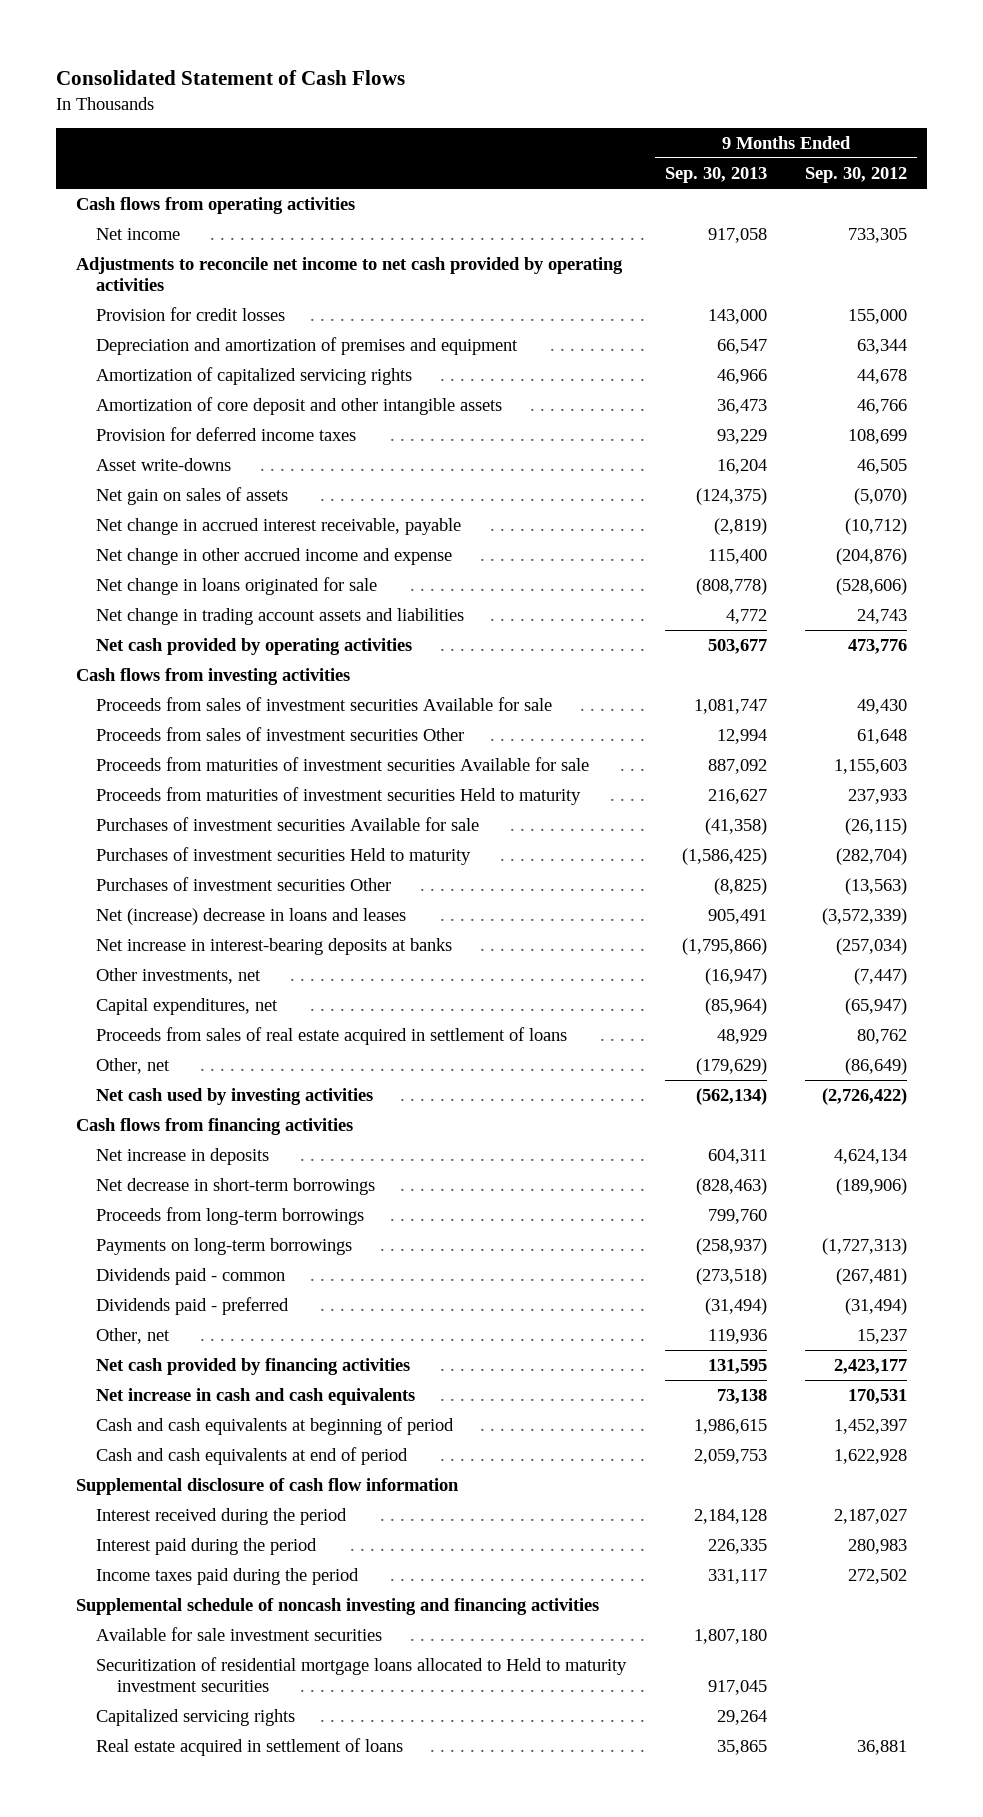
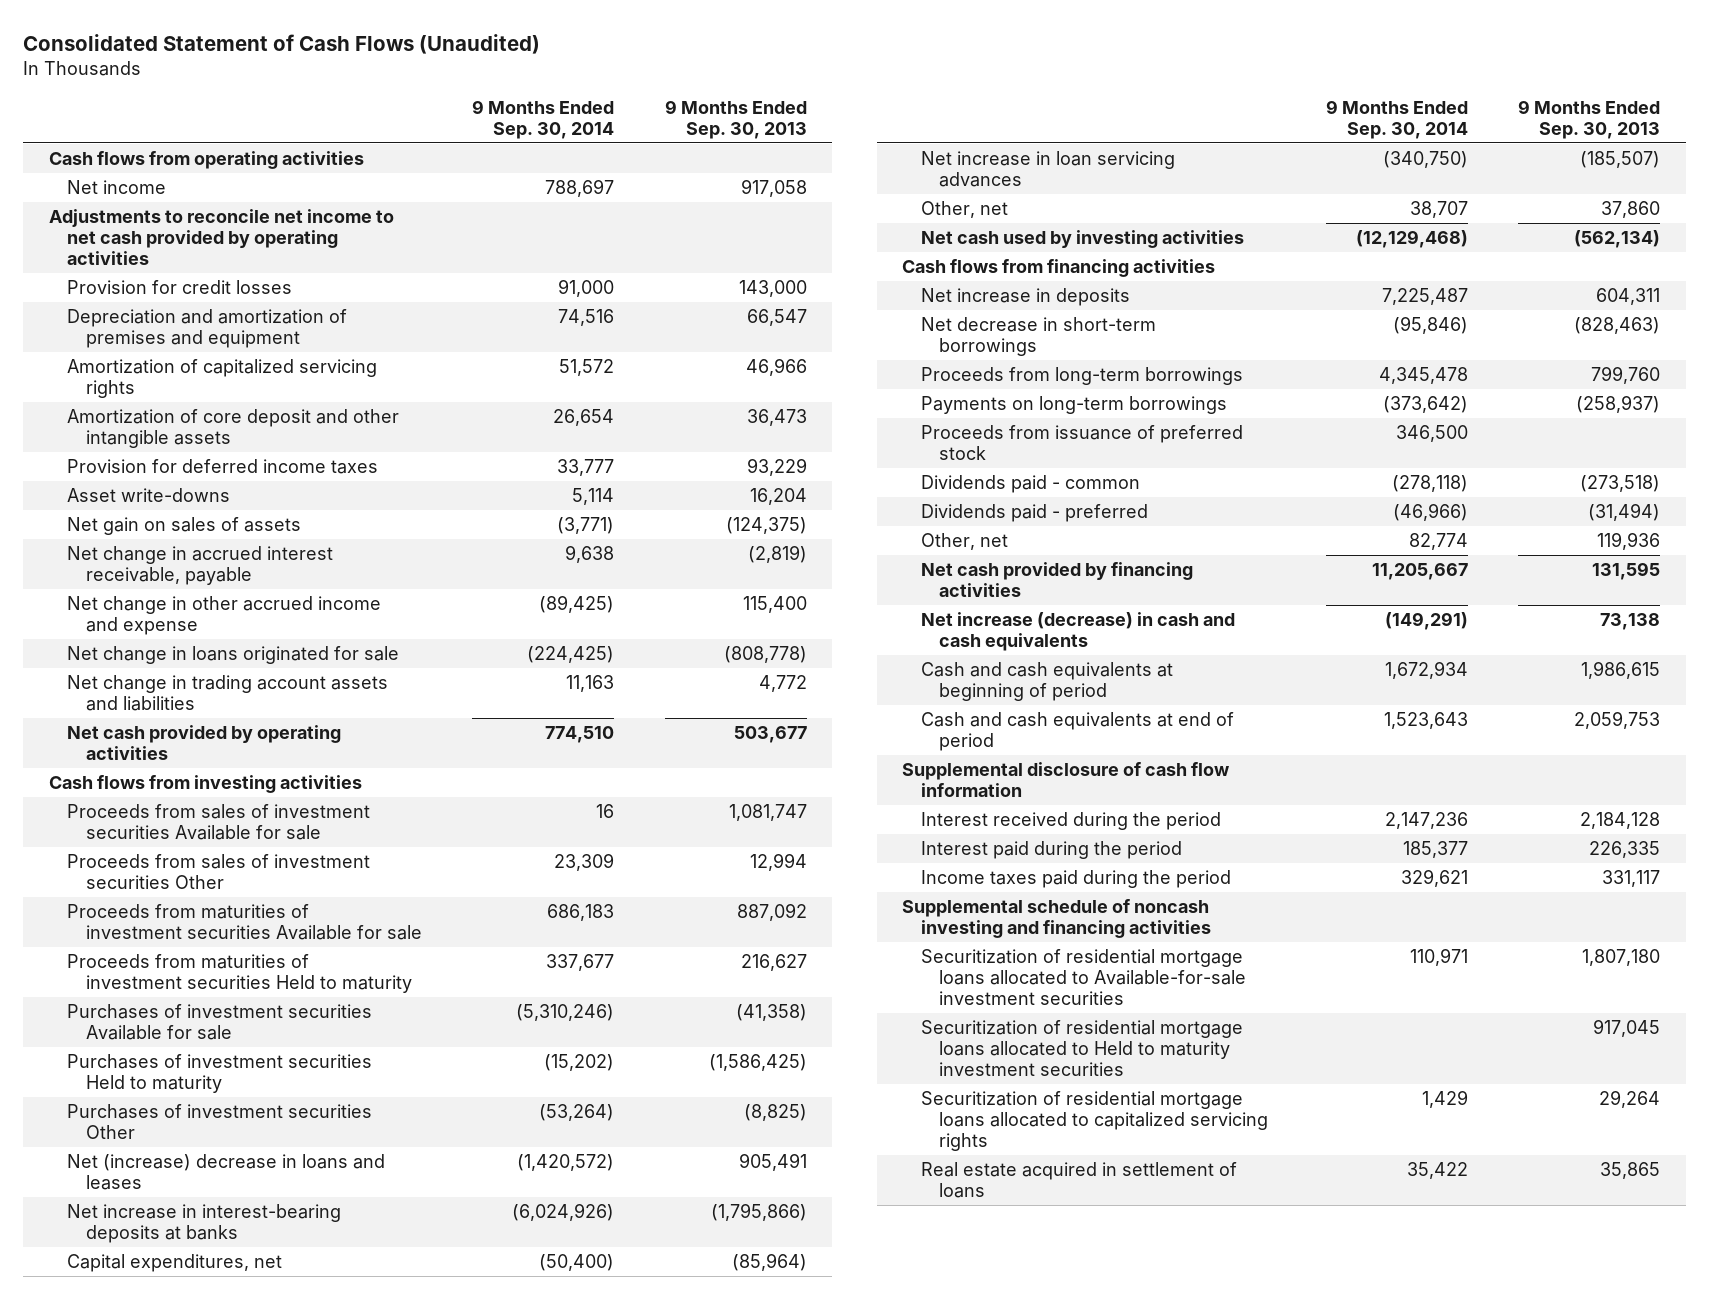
[56,69,406,85] Consolidated Statement of Cash Flows -> [23,34,541,55] Consolidated Statement of Cash Flows (Unaudited)
[805,166,908,183] Sep. 30, 2012 -> none
none -> [472,99,615,139] 9 Months Ended Sep. 30, 2014
[96,968,262,985] Other investments, net -> none
[96,1027,568,1046] Proceeds from sales of real estate acquired in settlement of loans -> none
none -> [920,150,1175,187] Net increase in loan servicing advances
[695,1058,767,1076] (179,629) -> [1601,200,1661,218] 37,860
none -> [920,424,1243,460] Proceeds from issuance of preferred stock
[96,1388,416,1406] Net increase in cash and cash equivalents -> [920,611,1235,651] Net increase (decrease) in cash and cash equivalents
[96,1627,383,1642] Available for sale investment securities -> [920,948,1247,1005] Securitization of residential mortgage loans allocated to Available-for-sale investment securities
[96,1709,296,1727] Capitalized servicing rights -> [920,1090,1269,1151] Securitization of residential mortgage loans allocated to capitalized servicing rights

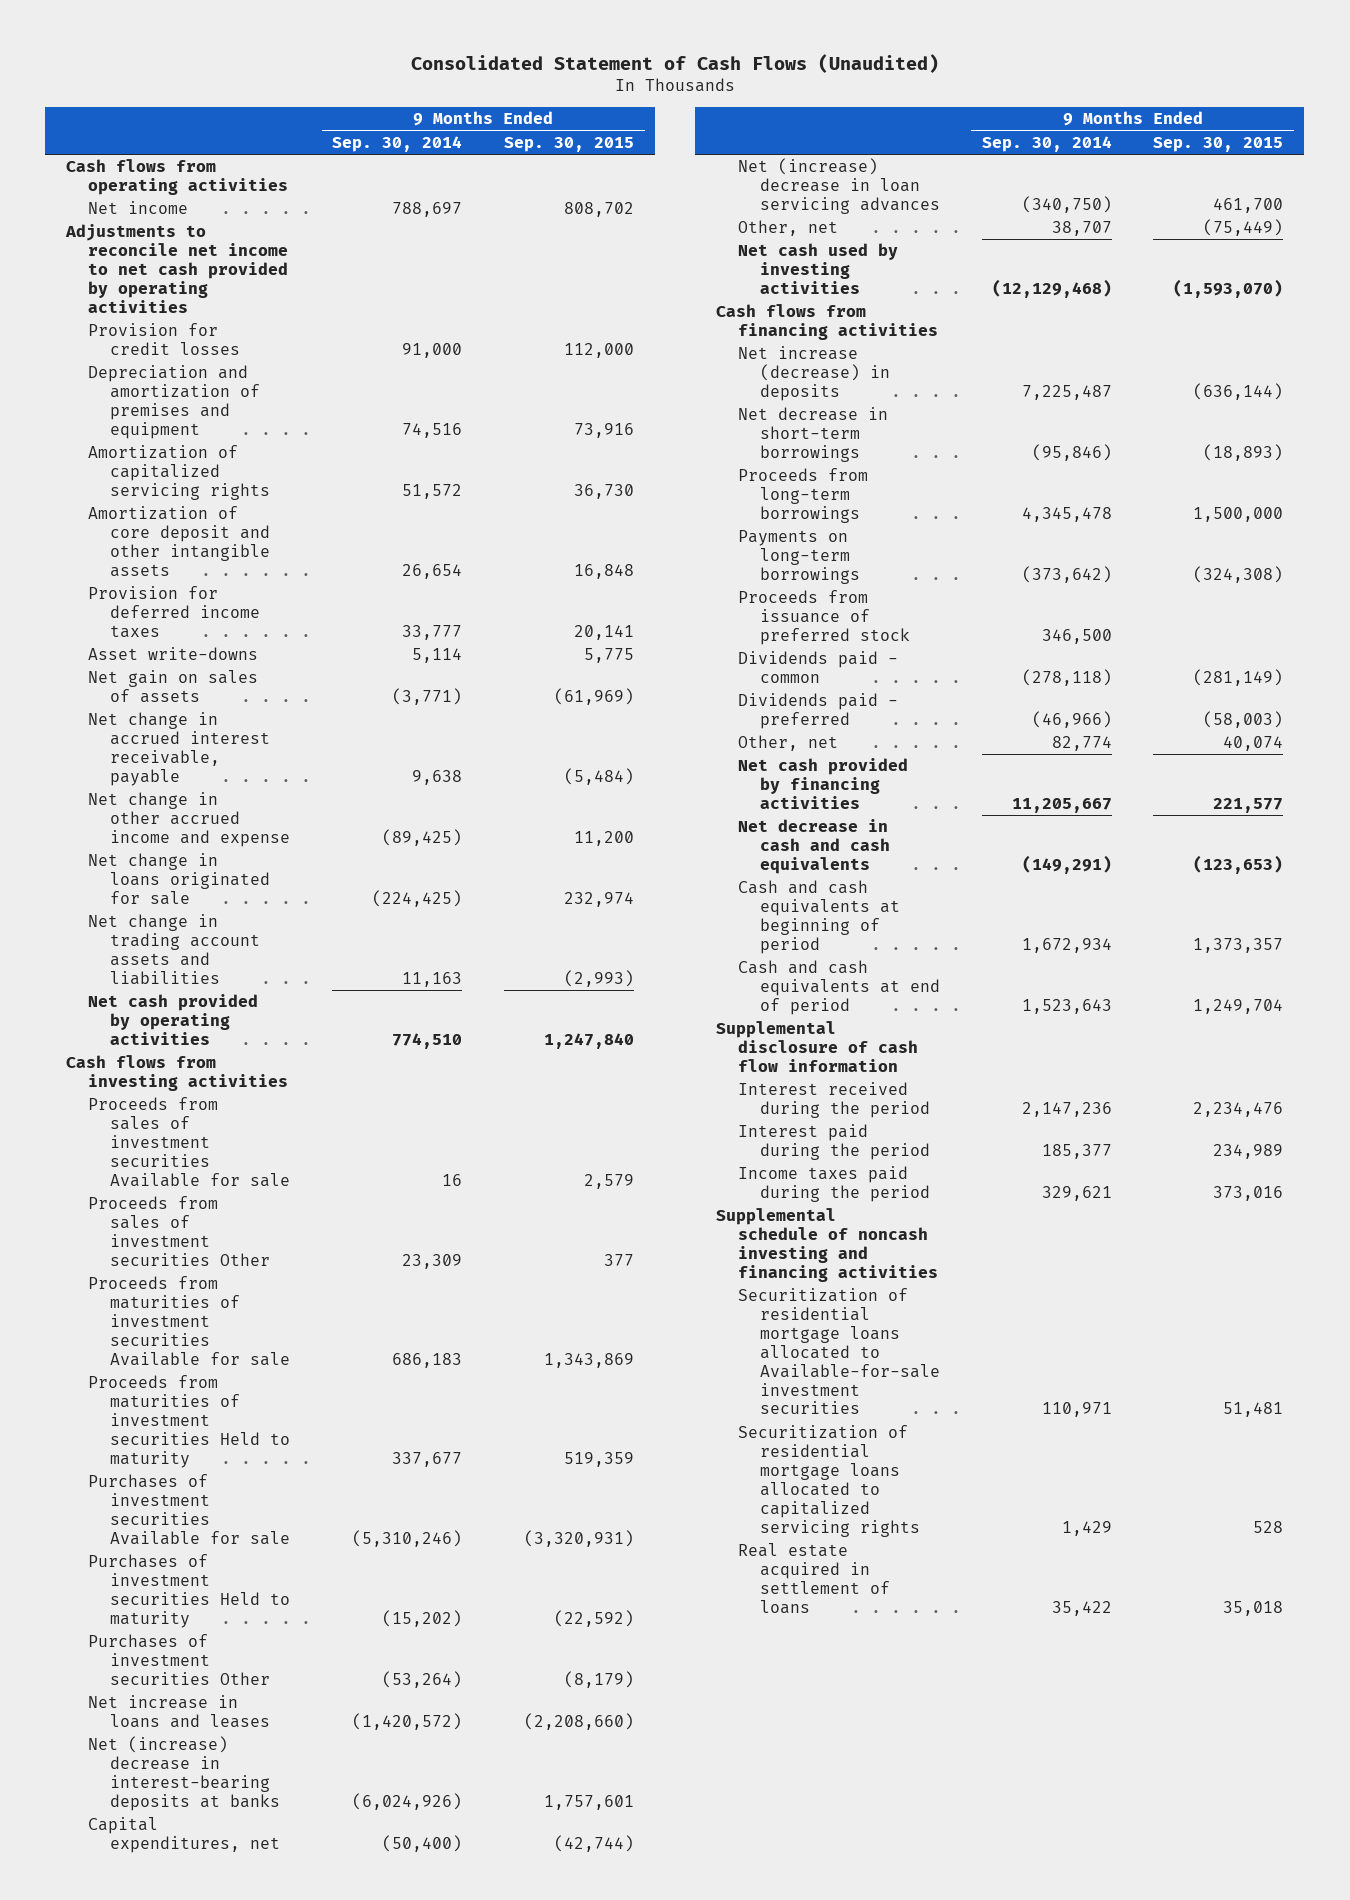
[665,99,808,139] 9 Months Ended Sep. 30, 2013 -> none
none -> [504,136,635,152] Sep. 30, 2015
[67,1153,386,1190] Net (increase) decrease in loans and leases -> [88,1695,271,1729] Net increase in loans and leases
[67,1203,342,1243] Net increase in interest-bearing deposits at banks -> [88,1736,281,1811] Net (increase) decrease in interest-bearing deposits at banks
[920,150,1175,187] Net increase in loan servicing advances -> [737,158,940,214] Net (increase) decrease in loan servicing advances
[920,287,1130,306] Net increase in deposits -> [737,346,890,401] Net increase (decrease) in deposits
[920,611,1235,651] Net increase (decrease) in cash and cash equivalents -> [737,819,890,874] Net decrease in cash and cash equivalents
[920,1019,1243,1076] Securitization of residential mortgage loans allocated to Held to maturity investment securities -> none

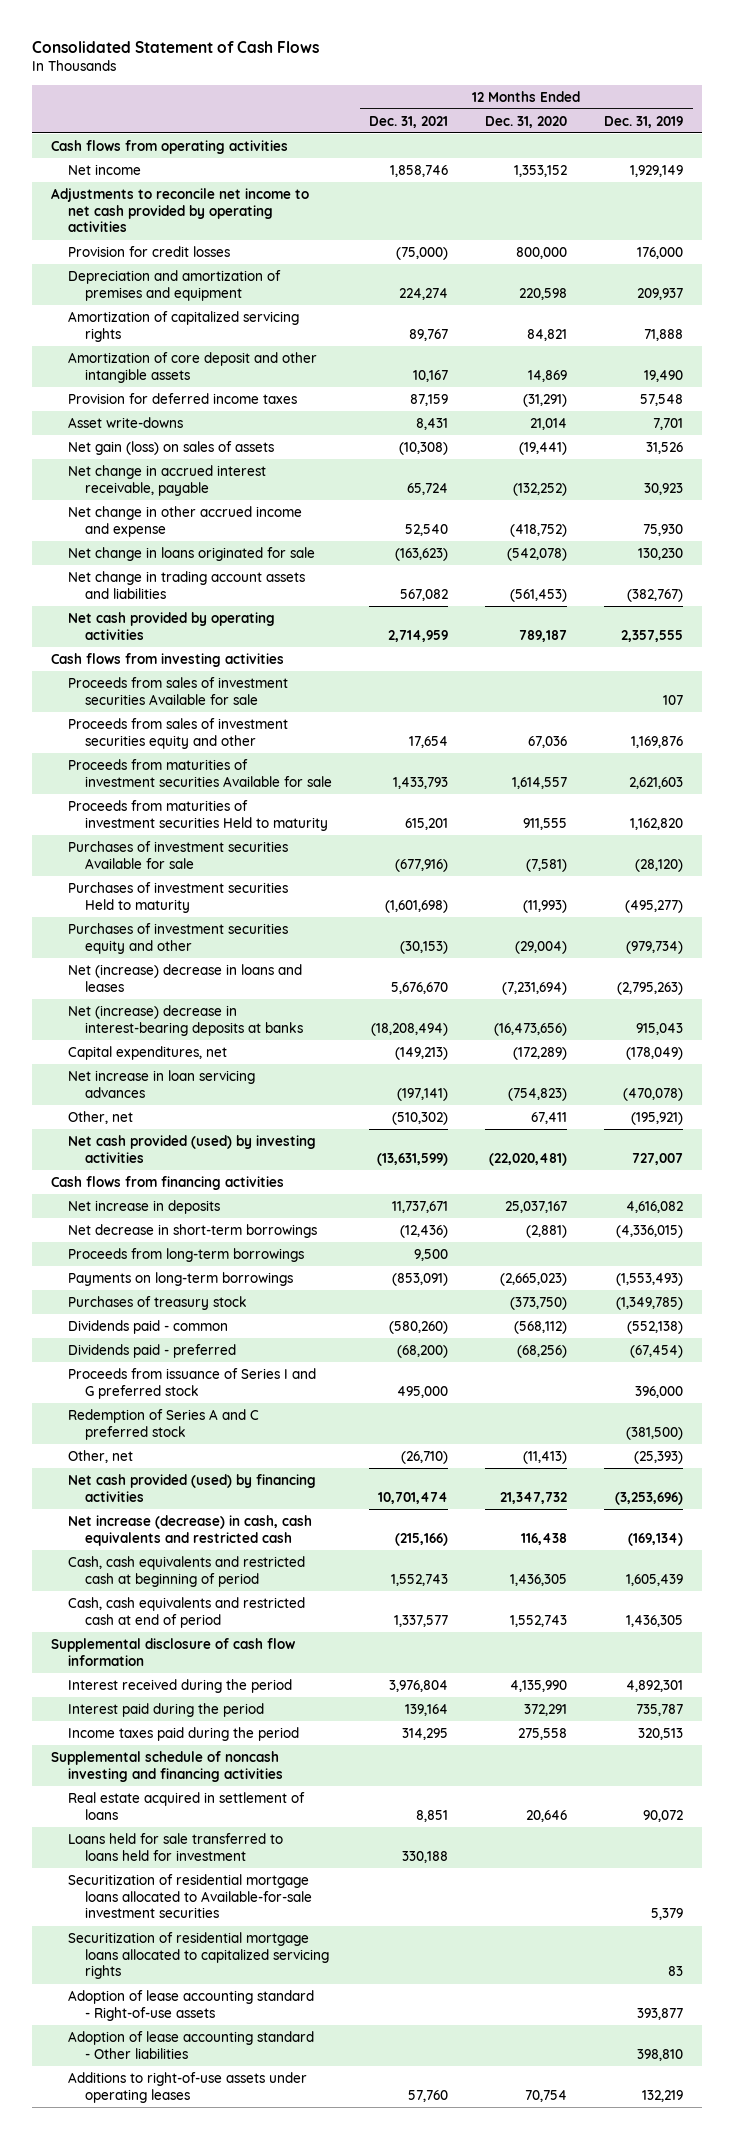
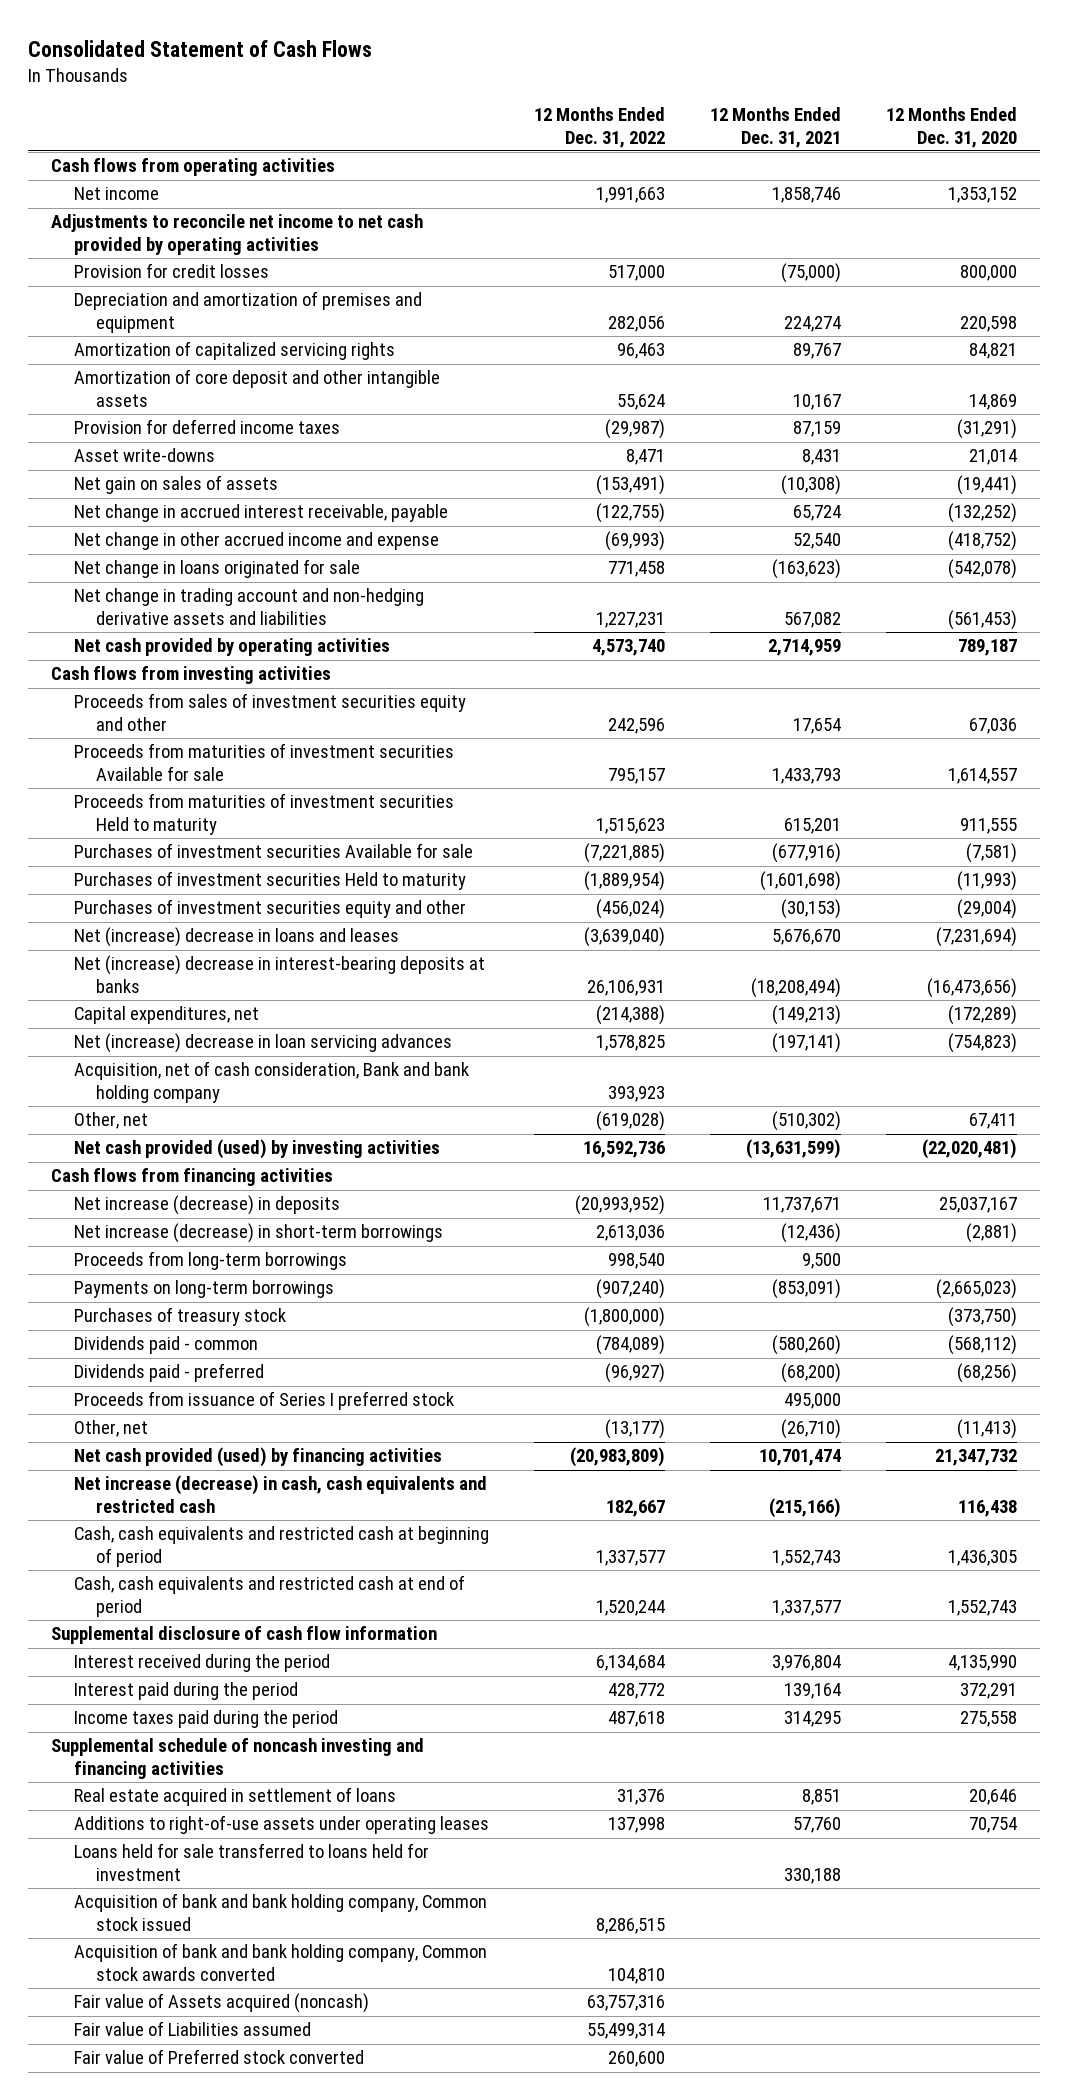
[604,115,684,128] Dec. 31, 2019 -> none
none -> [533,107,665,148] 12 Months Ended Dec. 31, 2022
[67,440,274,455] Net gain (loss) on sales of assets -> [73,475,278,495] Net gain on sales of assets
[67,570,305,599] Net change in trading account assets and liabilities -> [73,588,424,625] Net change in trading account and non-hedging derivative assets and liabilities
[67,676,288,705] Proceeds from sales of investment securities Available for sale -> none
[67,1069,255,1098] Net increase in loan servicing advances -> [73,1033,452,1054] Net (increase) decrease in loan servicing advances
none -> [73,1061,469,1103] Acquisition, net of cash consideration, Bank and bank holding company
[67,1199,220,1214] Net increase in deposits -> [73,1195,340,1216] Net increase (decrease) in deposits
[67,1223,317,1238] Net decrease in short-term borrowings -> [73,1223,443,1244] Net increase (decrease) in short-term borrowings
[67,1408,259,1440] Redemption of Series A and C preferred stock -> none
[67,1367,316,1399] Proceeds from issuance of Series I and G preferred stock -> [73,1391,454,1411] Proceeds from issuance of Series I preferred stock
[67,1873,312,1919] Securitization of residential mortgage loans allocated to Available-for-sale investment securities -> none
[67,1931,329,1980] Securitization of residential mortgage loans allocated to capitalized servicing rights -> none
[67,1989,314,2021] Adoption of lease accounting standard - Right-of-use assets -> none
[67,2030,314,2059] Adoption of lease accounting standard - Other liabilities -> none
[67,1832,283,1861] Loans held for sale transferred to loans held for investment -> [73,1843,429,1881] Loans held for sale transferred to loans held for investment
none -> [73,1893,487,1931] Acquisition of bank and bank holding company, Common stock issued
none -> [73,1943,487,1981] Acquisition of bank and bank holding company, Common stock awards converted
none -> [73,1993,369,2014] Fair value of Assets acquired (noncash)
none -> [73,2021,311,2037] Fair value of Liabilities assumed
none -> [73,2049,364,2065] Fair value of Preferred stock converted

